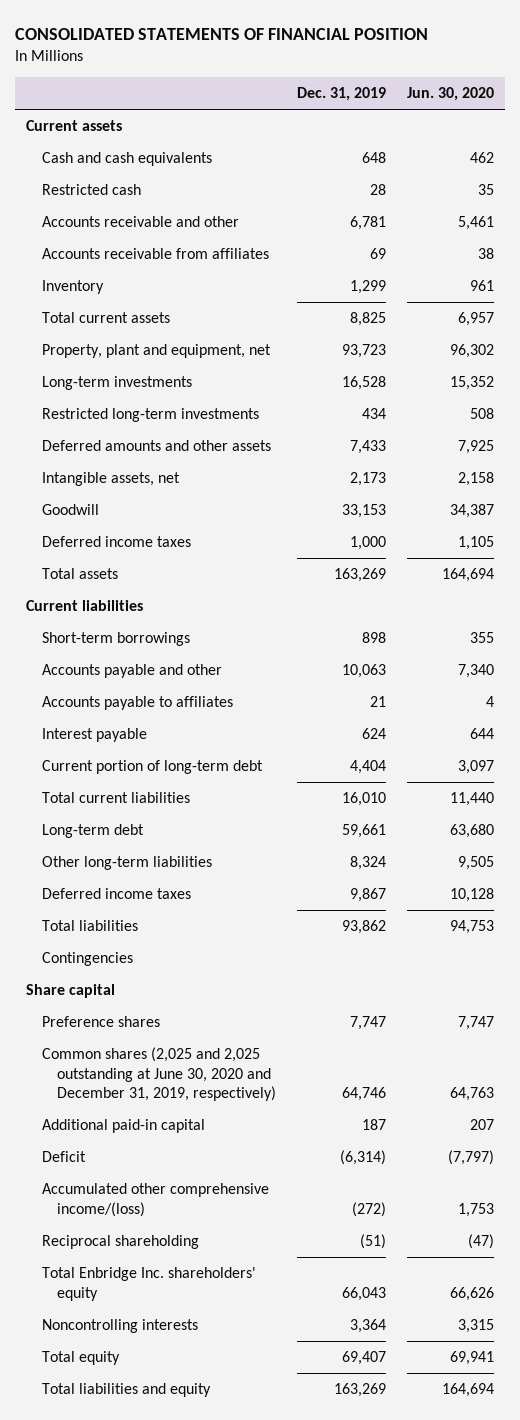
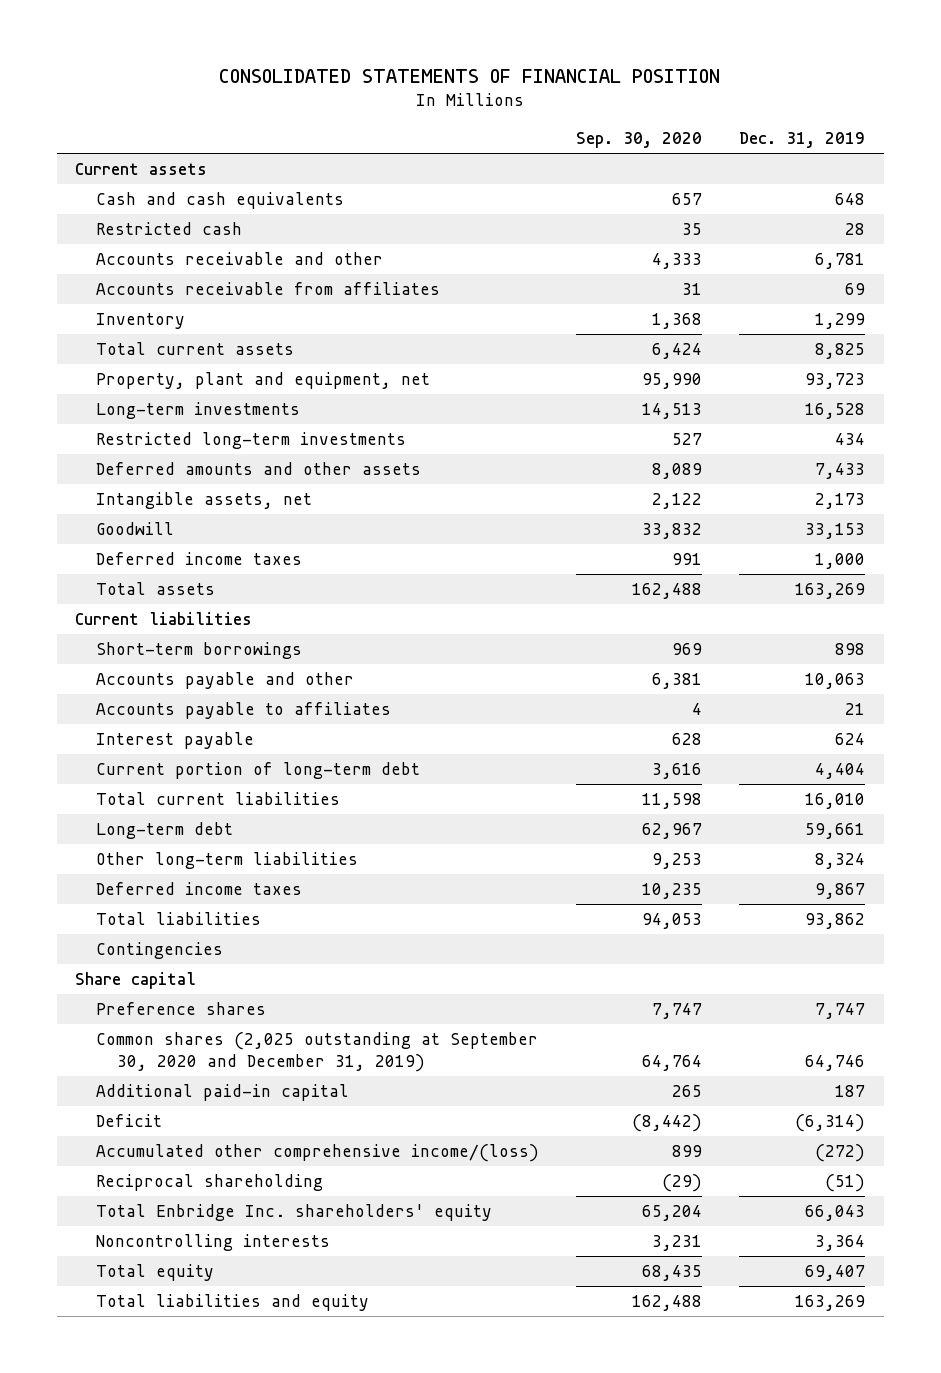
[407,87,495,102] Jun. 30, 2020 -> none
none -> [576,132,703,149] Sep. 30, 2020
[41,1047,277,1102] Common shares (2,025 and 2,025 outstanding at June 30, 2020 and December 31, 2019, respectively) -> [96,1031,539,1072] Common shares (2,025 outstanding at September 30, 2020 and December 31, 2019)

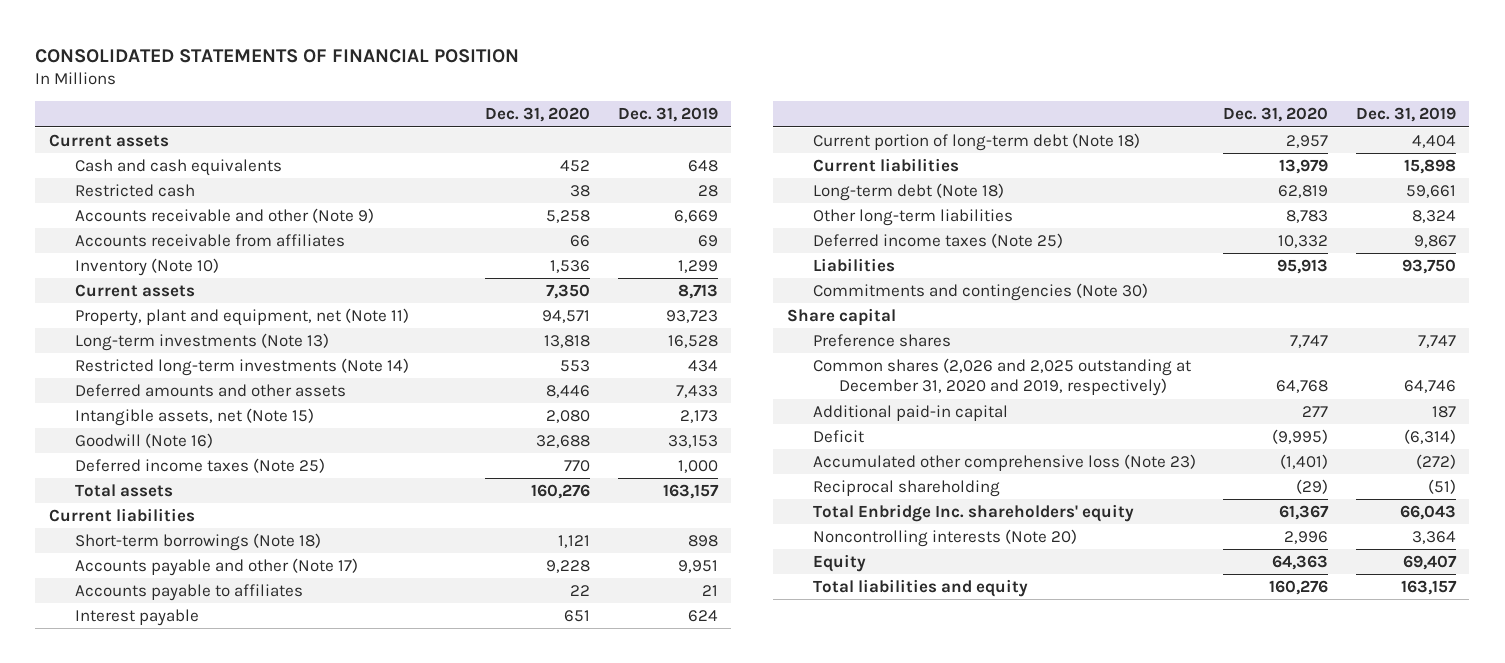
[576,132,703,149] Sep. 30, 2020 -> none
none -> [485,107,591,123] Dec. 31, 2020
[96,251,384,265] Accounts receivable and other -> [74,207,374,223] Accounts receivable and other (Note 9)
[815,252,866,269] 6,781 -> [673,209,718,223] 6,669
[96,312,186,329] Inventory -> [74,257,219,276] Inventory (Note 10)
[96,341,295,355] Total current assets -> [74,283,195,297] Current assets
[815,342,866,359] 8,825 -> [677,283,718,299] 8,713
[96,371,431,389] Property, plant and equipment, net -> [74,307,409,326] Property, plant and equipment, net (Note 11)
[96,401,301,419] Long-term investments -> [74,332,329,351] Long-term investments (Note 13)
[96,431,407,449] Restricted long-term investments -> [74,357,409,376] Restricted long-term investments (Note 14)
[96,491,313,509] Intangible assets, net -> [74,407,314,426] Intangible assets, net (Note 15)
[96,521,175,535] Goodwill -> [74,432,213,448] Goodwill (Note 16)
[96,551,303,565] Deferred income taxes -> [74,457,325,473] Deferred income taxes (Note 25)
[795,582,866,599] 163,269 -> [662,483,719,499] 163,157
[96,641,303,659] Short-term borrowings -> [74,532,321,551] Short-term borrowings (Note 18)
[96,671,355,689] Accounts payable and other -> [74,557,358,576] Accounts payable and other (Note 17)
[805,672,866,689] 10,063 -> [677,559,718,573] 9,951
[96,761,421,779] Current portion of long-term debt -> [812,132,1140,151] Current portion of long-term debt (Note 18)
[96,791,341,805] Total current liabilities -> [812,157,959,172] Current liabilities
[805,792,866,809] 16,010 -> [1403,158,1456,174] 15,898
[96,821,234,839] Long-term debt -> [812,182,1004,201] Long-term debt (Note 18)
[96,881,303,895] Deferred income taxes -> [812,232,1063,248] Deferred income taxes (Note 25)
[96,911,262,925] Total liabilities -> [812,257,895,272] Liabilities
[805,912,866,929] 93,862 -> [1401,258,1456,274] 93,750
[96,941,224,959] Contingencies -> [812,282,1148,301] Commitments and contingencies (Note 30)
[96,1031,539,1072] Common shares (2,025 outstanding at September 30, 2020 and December 31, 2019) -> [812,357,1191,397] Common shares (2,026 and 2,025 outstanding at December 31, 2020 and 2019, respectively)
[96,1143,540,1162] Accumulated other comprehensive income/(loss) -> [812,453,1196,471] Accumulated other comprehensive loss (Note 23)
[96,1233,331,1251] Noncontrolling interests -> [812,528,1077,547] Noncontrolling interests (Note 20)
[96,1263,215,1281] Total equity -> [812,553,866,572] Equity
[795,1294,866,1311] 163,269 -> [1400,579,1457,595] 163,157

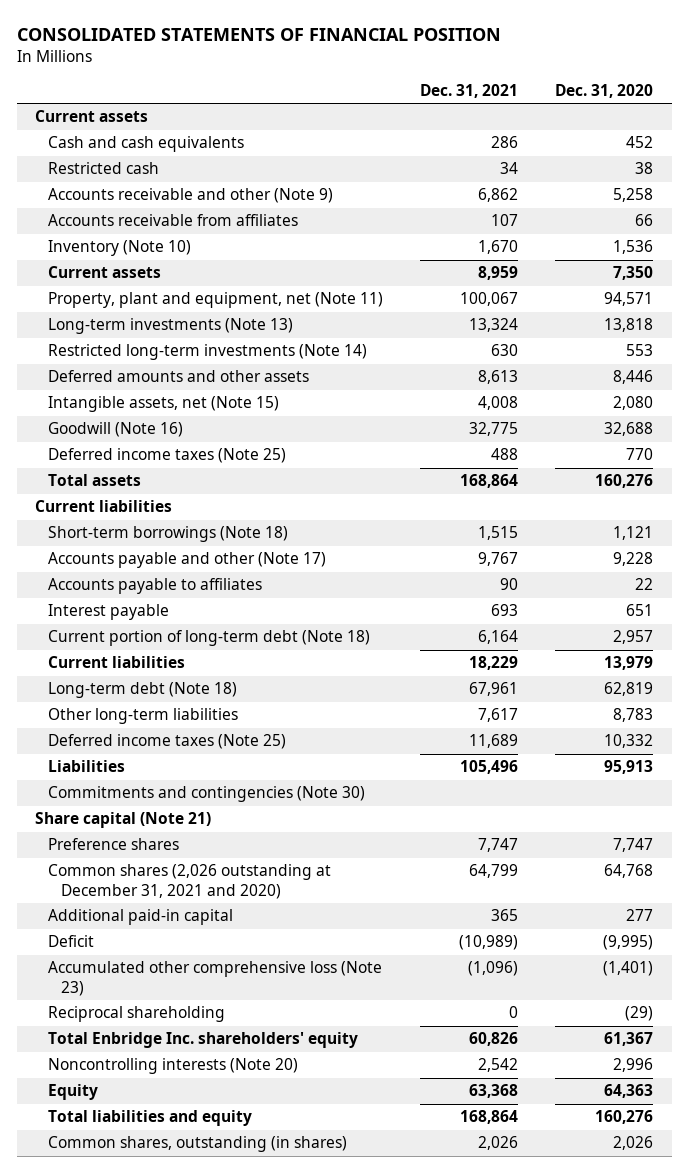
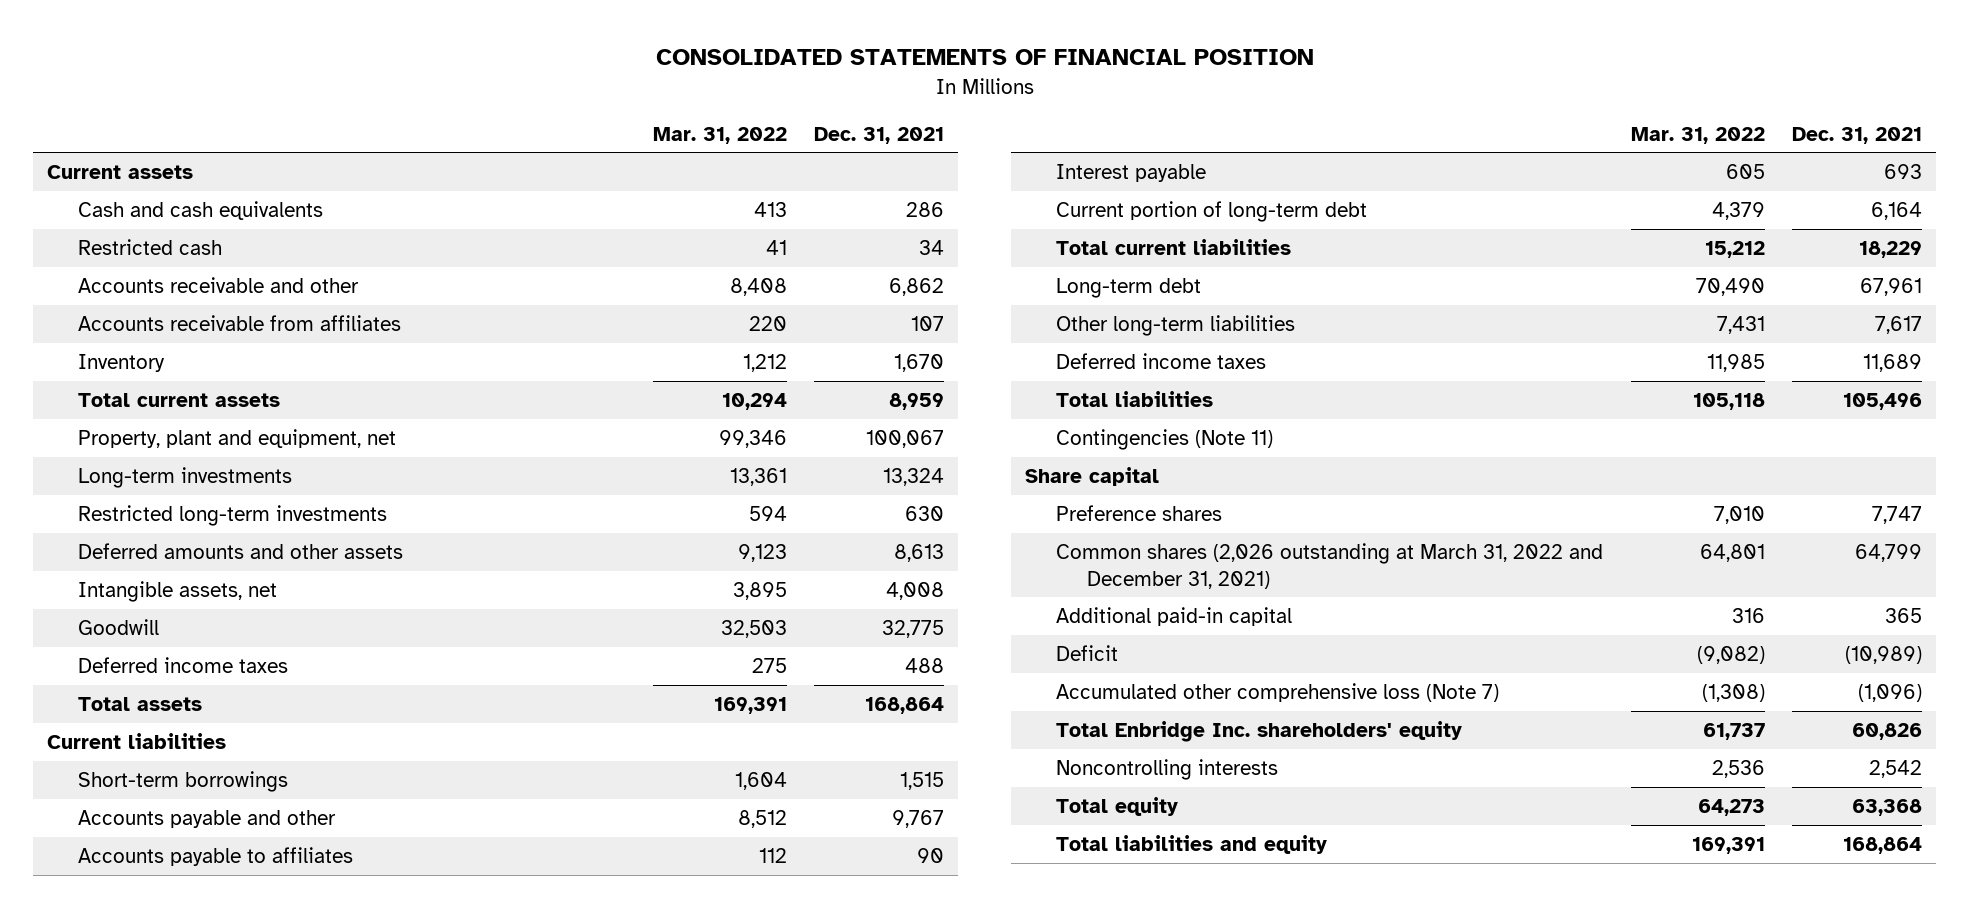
[555,84,654,99] Dec. 31, 2020 -> none
none -> [652,126,787,144] Mar. 31, 2022
[48,188,334,204] Accounts receivable and other (Note 9) -> [77,276,359,293] Accounts receivable and other
[48,240,192,257] Inventory (Note 10) -> [77,353,165,372] Inventory
[48,266,162,279] Current assets -> [77,392,280,407] Total current assets
[48,292,384,309] Property, plant and equipment, net (Note 11) -> [77,428,396,448] Property, plant and equipment, net
[48,318,294,335] Long-term investments (Note 13) -> [77,466,292,488] Long-term investments
[48,344,368,361] Restricted long-term investments (Note 14) -> [77,504,387,526] Restricted long-term investments
[48,396,280,413] Intangible assets, net (Note 15) -> [77,580,277,602] Intangible assets, net
[48,422,184,438] Goodwill (Note 16) -> [77,618,159,635] Goodwill
[48,448,287,464] Deferred income taxes (Note 25) -> [77,656,288,673] Deferred income taxes
[48,526,289,543] Short-term borrowings (Note 18) -> [77,770,288,792] Short-term borrowings
[48,552,327,569] Accounts payable and other (Note 17) -> [77,809,336,828] Accounts payable and other
[48,630,371,647] Current portion of long-term debt (Note 18) -> [1055,200,1367,222] Current portion of long-term debt
[48,656,186,669] Current liabilities -> [1055,238,1291,255] Total current liabilities
[48,682,238,699] Long-term debt (Note 18) -> [1055,277,1201,298] Long-term debt
[48,734,287,750] Deferred income taxes (Note 25) -> [1055,352,1266,369] Deferred income taxes
[48,760,126,773] Liabilities -> [1055,390,1213,407] Total liabilities
[48,786,366,803] Commitments and contingencies (Note 30) -> [1055,428,1273,450] Contingencies (Note 11)
[35,812,212,829] Share capital (Note 21) -> [1024,466,1159,486] Share capital
[48,864,332,900] Common shares (2,026 outstanding at December 31, 2021 and 2020) -> [1055,542,1603,589] Common shares (2,026 outstanding at March 31, 2022 and December 31, 2021)
[48,1006,226,1023] Reciprocal shareholding -> none
[48,961,383,997] Accumulated other comprehensive loss (Note 23) -> [1055,682,1499,702] Accumulated other comprehensive loss (Note 7)
[48,1058,299,1075] Noncontrolling interests (Note 20) -> [1055,758,1278,780] Noncontrolling interests
[48,1084,99,1101] Equity -> [1055,796,1178,816] Total equity
[48,1136,348,1153] Common shares, outstanding (in shares) -> none

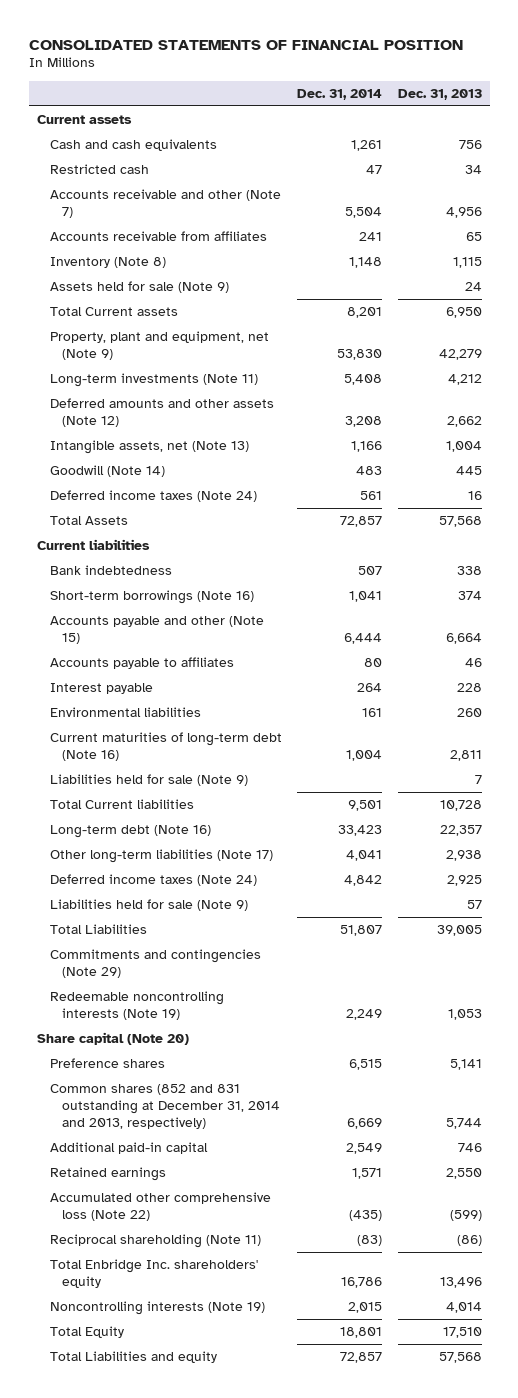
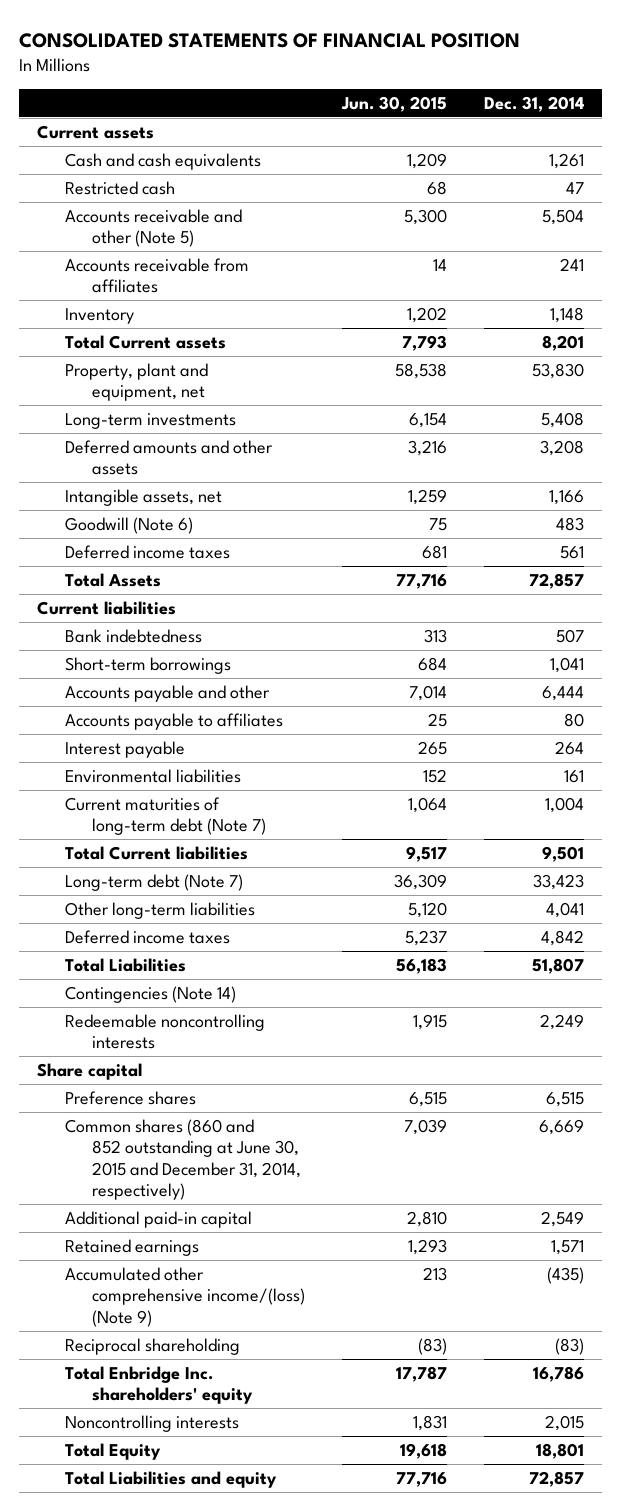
[397,88,482,100] Dec. 31, 2013 -> none
none -> [340,95,447,112] Jun. 30, 2015
[49,189,281,218] Accounts receivable and other (Note 7) -> [64,208,242,248] Accounts receivable and other (Note 5)
[49,281,229,294] Assets held for sale (Note 9) -> none
[49,257,166,269] Inventory (Note 8) -> [64,307,134,324] Inventory
[49,331,269,360] Property, plant and equipment, net (Note 9) -> [64,362,208,402] Property, plant and equipment, net
[49,373,258,388] Long-term investments (Note 11) -> [64,412,236,429] Long-term investments
[49,398,274,427] Deferred amounts and other assets (Note 12) -> [64,439,273,476] Deferred amounts and other assets
[49,440,249,455] Intangible assets, net (Note 13) -> [64,488,222,506] Intangible assets, net
[49,465,165,478] Goodwill (Note 14) -> [64,516,193,534] Goodwill (Note 6)
[49,490,257,503] Deferred income taxes (Note 24) -> [64,544,230,559] Deferred income taxes
[49,590,254,605] Short-term borrowings (Note 16) -> [64,656,231,674] Short-term borrowings
[49,616,264,644] Accounts payable and other (Note 15) -> [64,684,270,702] Accounts payable and other
[49,774,248,787] Liabilities held for sale (Note 9) -> none
[49,732,282,761] Current maturities of long-term debt (Note 16) -> [64,796,267,836] Current maturities of long-term debt (Note 7)
[49,899,248,912] Liabilities held for sale (Note 9) -> none
[49,825,211,839] Long-term debt (Note 16) -> [64,873,243,891] Long-term debt (Note 7)
[49,849,273,864] Other long-term liabilities (Note 17) -> [64,901,255,919] Other long-term liabilities
[49,874,257,887] Deferred income taxes (Note 24) -> [64,929,230,944] Deferred income taxes
[49,949,261,978] Commitments and contingencies (Note 29) -> [64,985,236,1003] Contingencies (Note 14)
[49,991,224,1020] Redeemable noncontrolling interests (Note 19) -> [64,1013,265,1050] Redeemable noncontrolling interests
[36,1032,189,1046] Share capital (Note 20) -> [37,1062,143,1080] Share capital
[49,1084,281,1129] Common shares (852 and 831 outstanding at December 31, 2014 and 2013, respectively) -> [64,1118,302,1201] Common shares (860 and 852 outstanding at June 30, 2015 and December 31, 2014, respectively)
[49,1192,271,1221] Accumulated other comprehensive loss (Note 22) -> [64,1266,306,1327] Accumulated other comprehensive income/(loss) (Note 9)
[49,1234,261,1249] Reciprocal shareholding (Note 11) -> [64,1337,240,1355] Reciprocal shareholding
[49,1301,265,1316] Noncontrolling interests (Note 19) -> [64,1414,239,1432] Noncontrolling interests

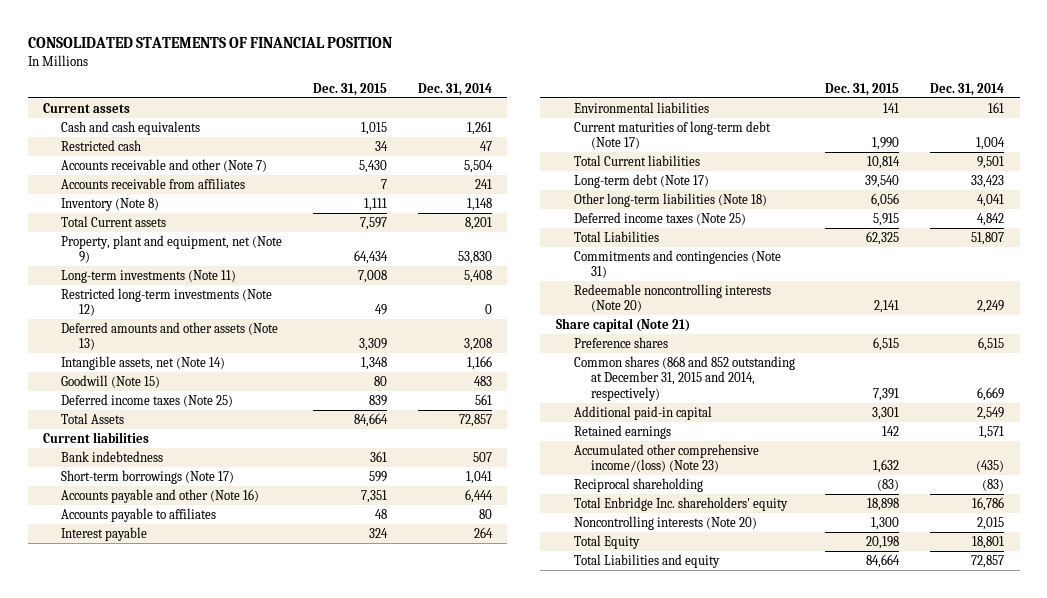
[340,95,447,112] Jun. 30, 2015 -> none
none -> [312,83,387,97] Dec. 31, 2015
[64,208,242,248] Accounts receivable and other (Note 5) -> [60,158,267,172] Accounts receivable and other (Note 7)
[64,307,134,324] Inventory -> [60,197,159,211] Inventory (Note 8)
[64,362,208,402] Property, plant and equipment, net -> [60,234,282,264] Property, plant and equipment, net (Note 9)
[64,412,236,429] Long-term investments -> [60,269,236,283] Long-term investments (Note 11)
none -> [60,287,272,317] Restricted long-term investments (Note 12)
[64,439,273,476] Deferred amounts and other assets -> [60,321,278,351] Deferred amounts and other assets (Note 13)
[64,488,222,506] Intangible assets, net -> [60,355,225,370] Intangible assets, net (Note 14)
[64,516,193,534] Goodwill (Note 6) -> [60,374,160,388] Goodwill (Note 15)
[64,544,230,559] Deferred income taxes -> [60,393,233,407] Deferred income taxes (Note 25)
[64,656,231,674] Short-term borrowings -> [60,469,234,484] Short-term borrowings (Note 17)
[64,684,270,702] Accounts payable and other -> [60,488,259,503] Accounts payable and other (Note 16)
[64,796,267,836] Current maturities of long-term debt (Note 7) -> [573,120,771,150] Current maturities of long-term debt (Note 17)
[64,873,243,891] Long-term debt (Note 7) -> [573,173,709,188] Long-term debt (Note 17)
[64,901,255,919] Other long-term liabilities -> [573,192,767,207] Other long-term liabilities (Note 18)
[64,929,230,944] Deferred income taxes -> [573,211,746,225] Deferred income taxes (Note 25)
[64,985,236,1003] Contingencies (Note 14) -> [573,249,781,279] Commitments and contingencies (Note 31)
[64,1013,265,1050] Redeemable noncontrolling interests -> [573,283,771,313] Redeemable noncontrolling interests (Note 20)
[37,1062,143,1080] Share capital -> [555,317,690,332] Share capital (Note 21)
[64,1118,302,1201] Common shares (860 and 852 outstanding at June 30, 2015 and December 31, 2014, respectively) -> [573,355,795,401] Common shares (868 and 852 outstanding at December 31, 2015 and 2014, respectively)
[64,1266,306,1327] Accumulated other comprehensive income/(loss) (Note 9) -> [573,443,759,473] Accumulated other comprehensive income/(loss) (Note 23)
[64,1414,239,1432] Noncontrolling interests -> [573,515,757,530] Noncontrolling interests (Note 20)

